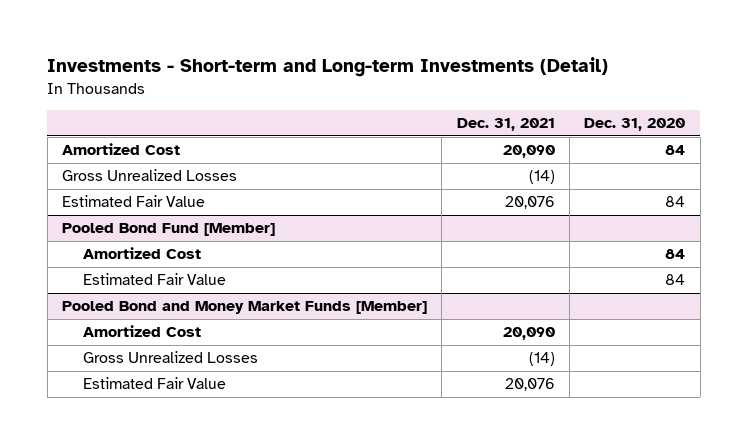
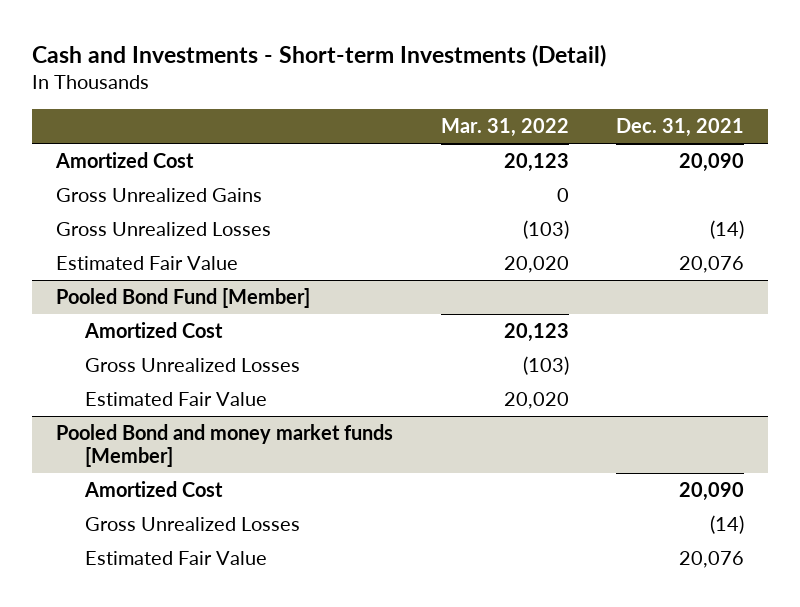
[47,57,609,78] Investments - Short-term and Long-term Investments (Detail) -> [32,43,607,67] Cash and Investments - Short-term Investments (Detail)
[584,118,686,132] Dec. 31, 2020 -> none
none -> [440,118,569,138] Mar. 31, 2022
none -> [56,188,263,203] Gross Unrealized Gains
none -> [84,358,300,373] Gross Unrealized Losses
[61,301,427,315] Pooled Bond and Money Market Funds [Member] -> [56,424,394,468] Pooled Bond and money market funds [Member]

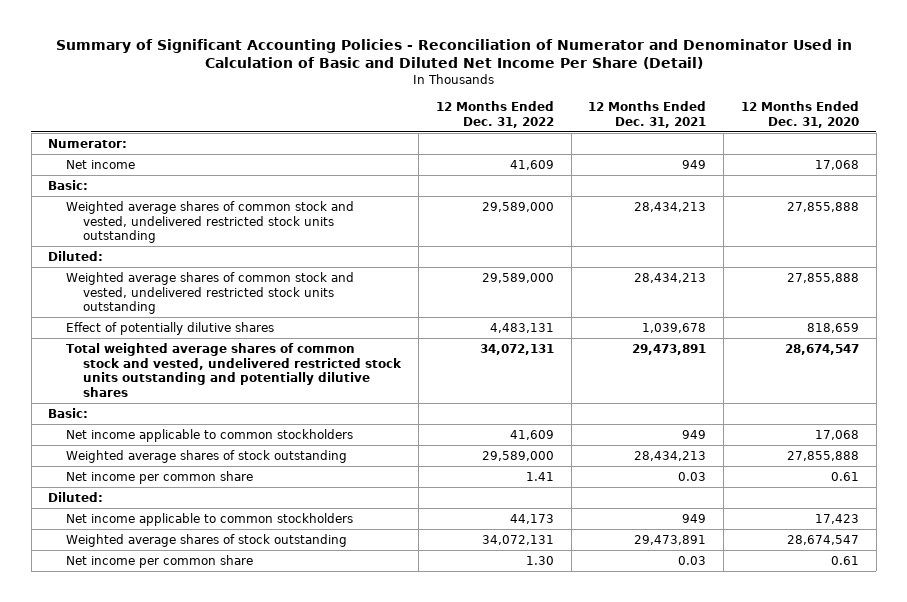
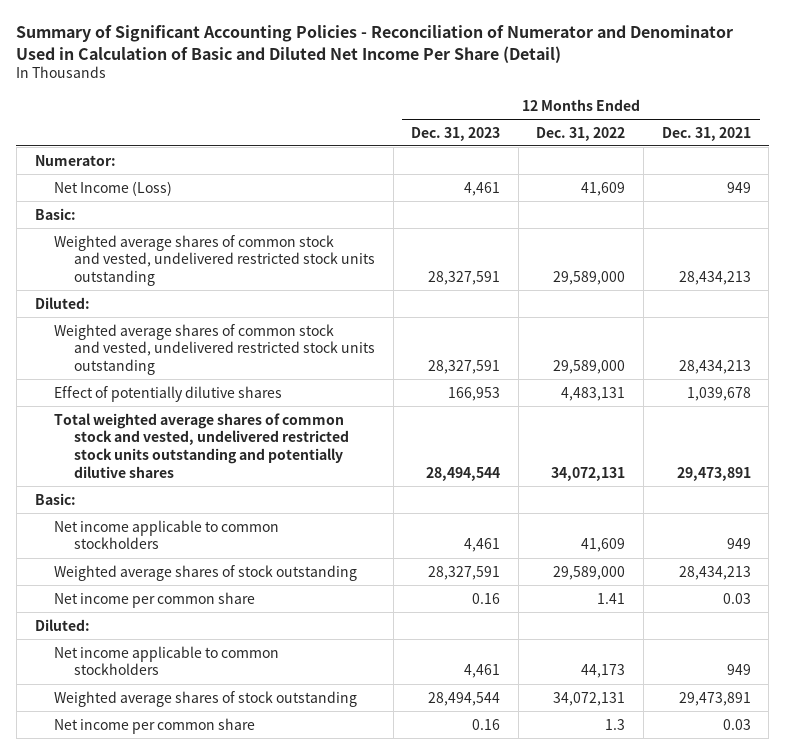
[740,101,859,128] 12 Months Ended Dec. 31, 2020 -> none
none -> [411,126,501,141] Dec. 31, 2023
[65,159,135,169] Net income -> [54,180,173,196] Net Income (Loss)
[525,555,554,565] 1.30 -> [605,718,626,730] 1.3

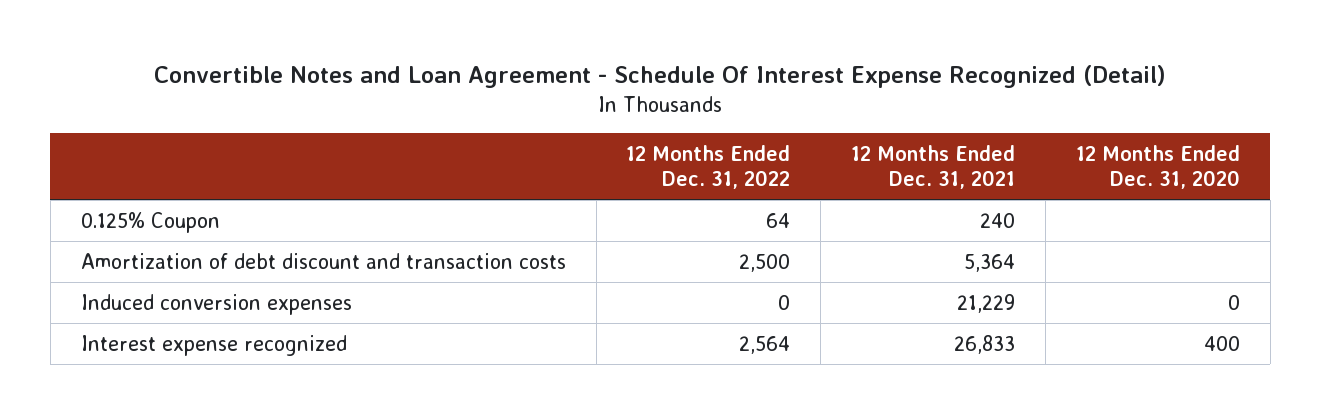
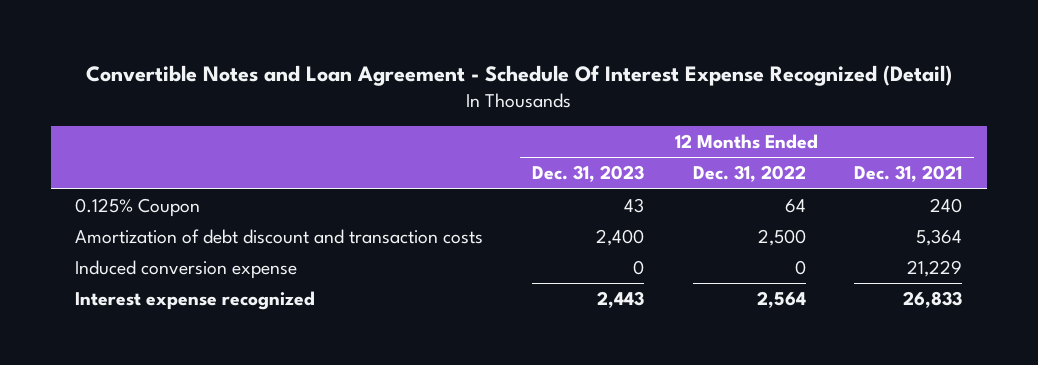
[1075,145,1240,190] 12 Months Ended Dec. 31, 2020 -> none
none -> [531,165,644,183] Dec. 31, 2023
[80,293,352,315] Induced conversion expenses -> [75,260,298,280] Induced conversion expense

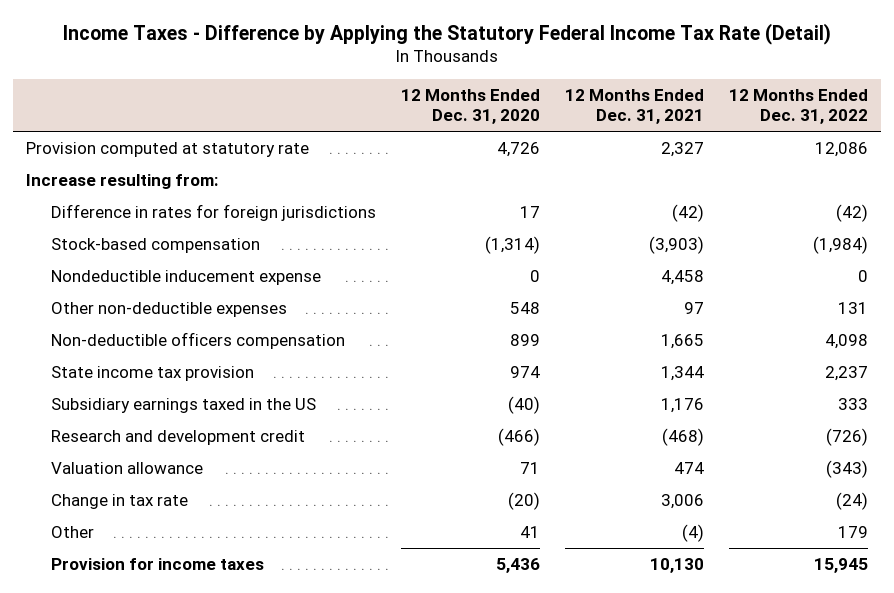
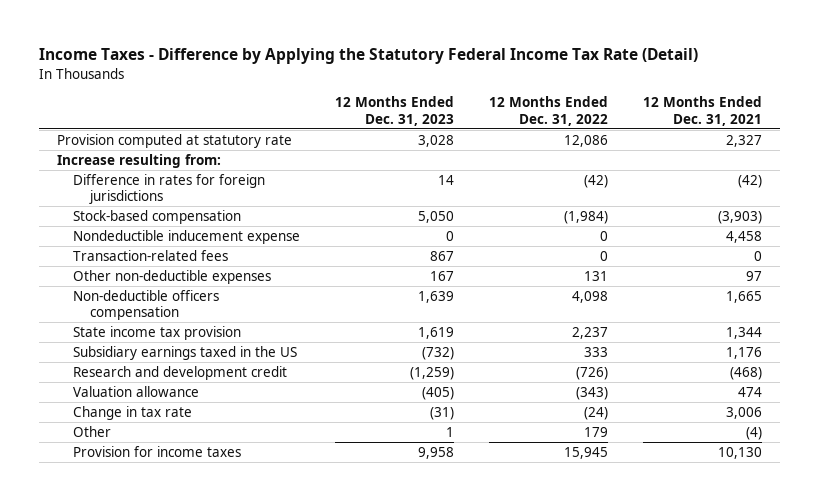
[401,88,541,125] 12 Months Ended Dec. 31, 2020 -> none
none -> [335,96,455,126] 12 Months Ended Dec. 31, 2023
none -> [73,249,229,261] Transaction-related fees

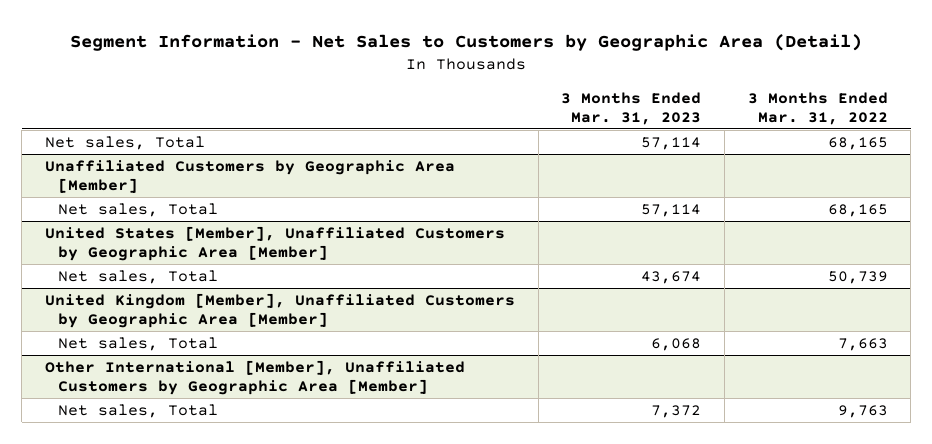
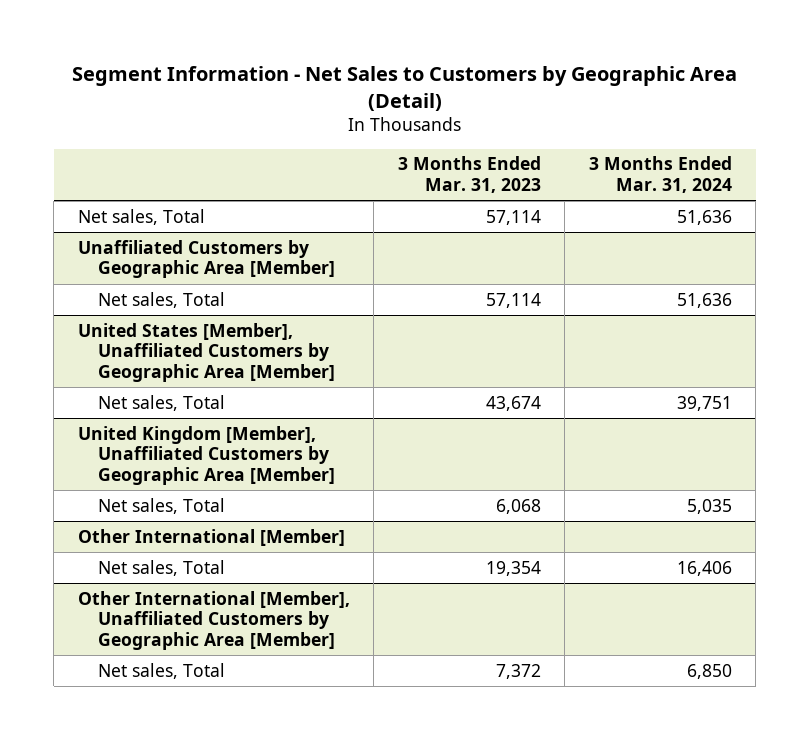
[747,91,888,125] 3 Months Ended Mar. 31, 2022 -> none
none -> [588,156,732,193] 3 Months Ended Mar. 31, 2024
none -> [77,528,345,546] Other International [Member]
none -> [98,559,226,576] Net sales, Total

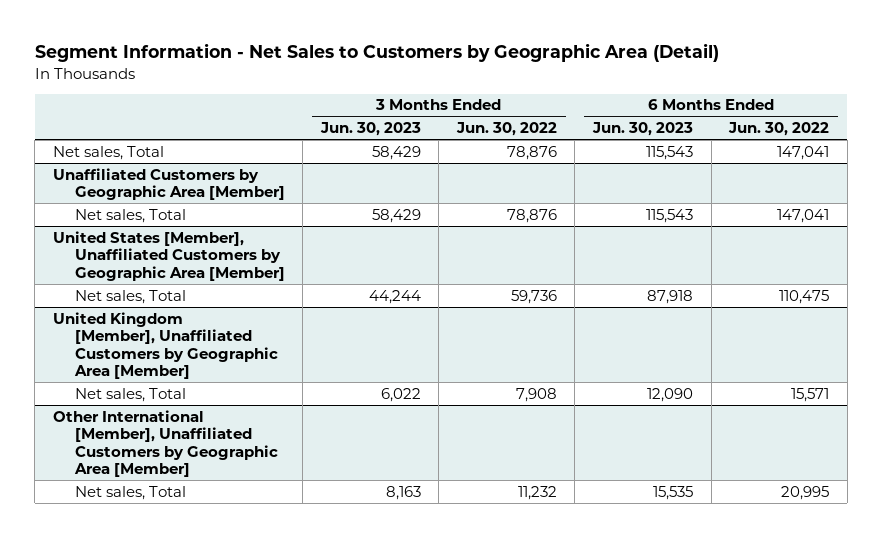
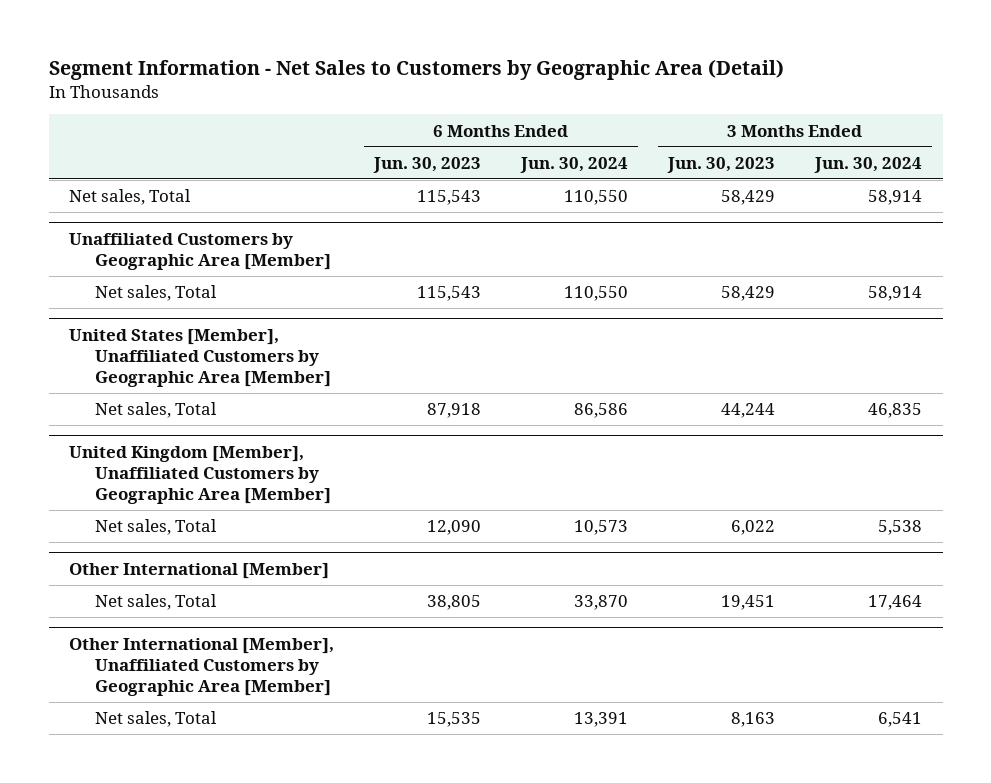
[455,121,557,136] Jun. 30, 2022 -> none
[728,121,830,136] Jun. 30, 2022 -> none
none -> [520,156,629,173] Jun. 30, 2024
none -> [814,156,923,173] Jun. 30, 2024
none -> [68,562,329,579] Other International [Member]
none -> [94,594,217,611] Net sales, Total

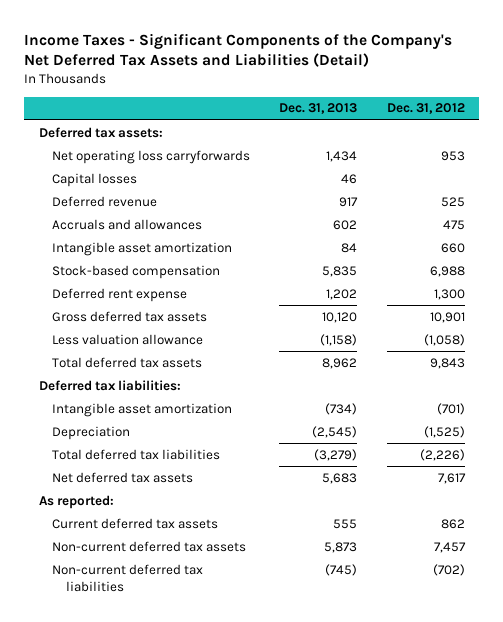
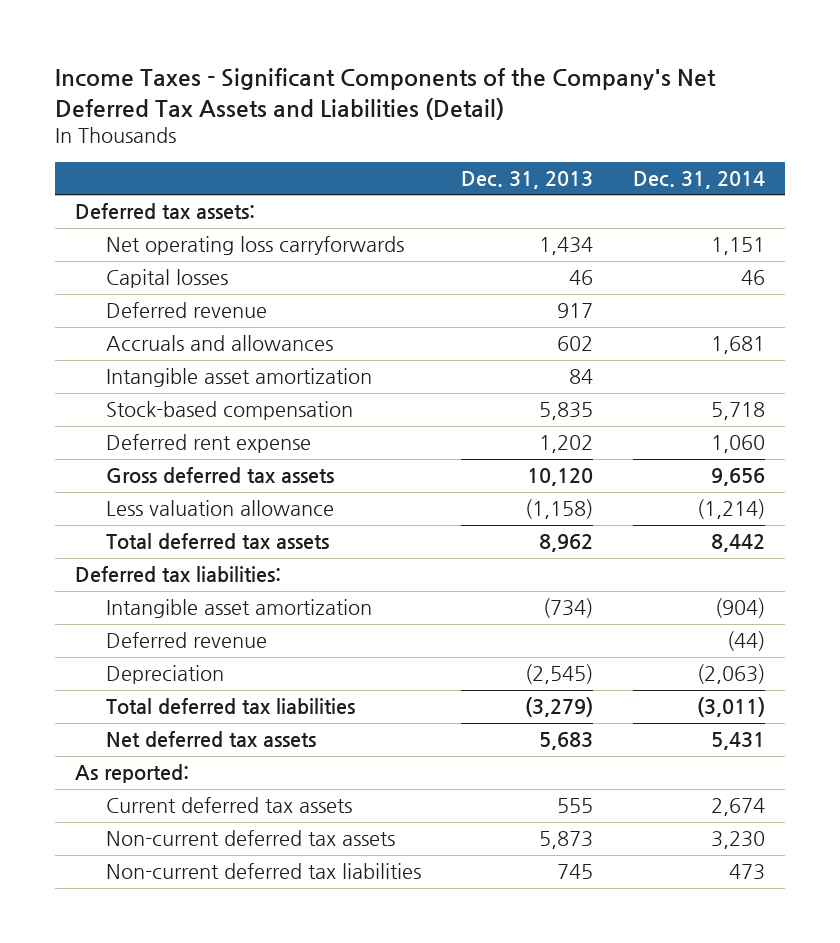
[386,103,465,115] Dec. 31, 2012 -> none
none -> [633,170,766,189] Dec. 31, 2014
none -> [106,632,268,649] Deferred revenue
[325,563,358,576] (745) -> [557,864,594,880] 745

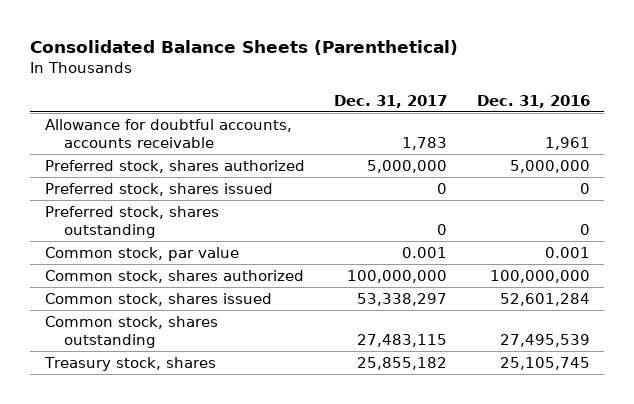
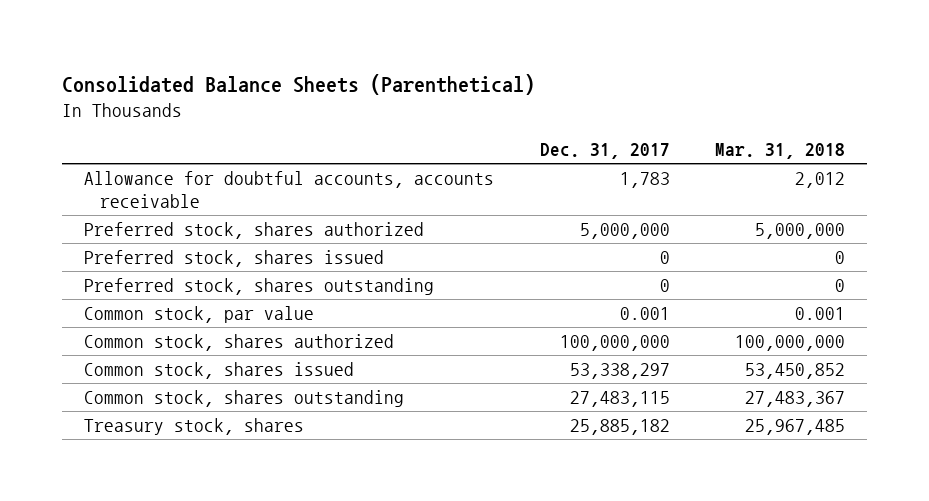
[476,94,590,108] Dec. 31, 2016 -> none
none -> [714,142,845,159] Mar. 31, 2018
[357,357,448,371] 25,855,182 -> [569,419,670,436] 25,885,182

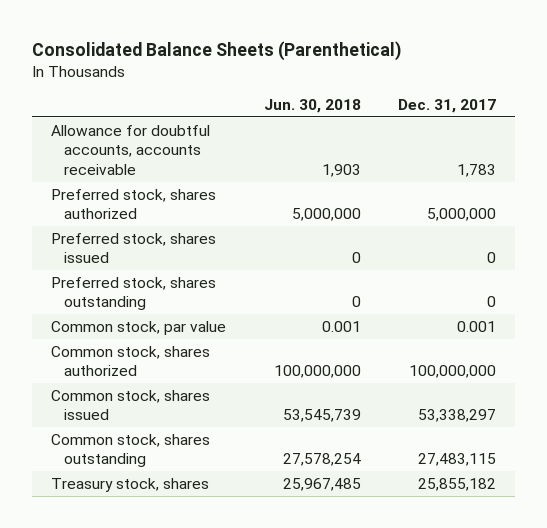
[714,142,845,159] Mar. 31, 2018 -> none
none -> [263,98,361,113] Jun. 30, 2018
[569,419,670,436] 25,885,182 -> [418,477,497,491] 25,855,182

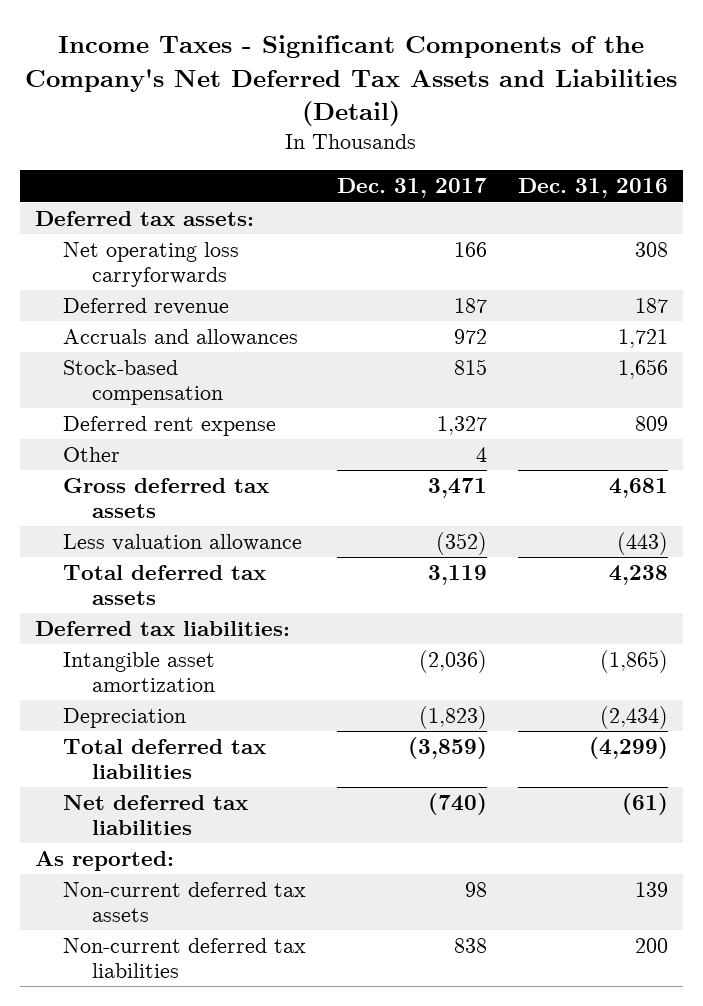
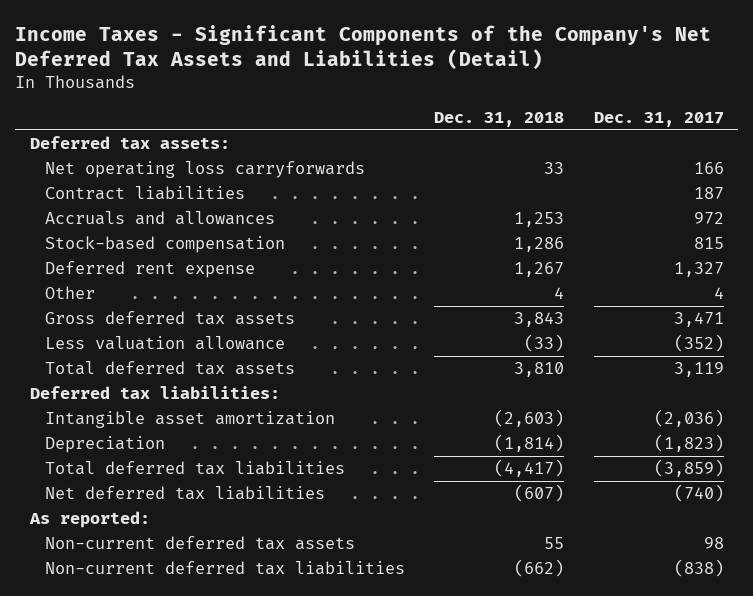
[517,178,668,199] Dec. 31, 2016 -> none
none -> [434,112,565,128] Dec. 31, 2018
[63,298,230,316] Deferred revenue -> [44,186,245,201] Contract liabilities
[454,938,488,954] 838 -> [673,559,724,578] (838)

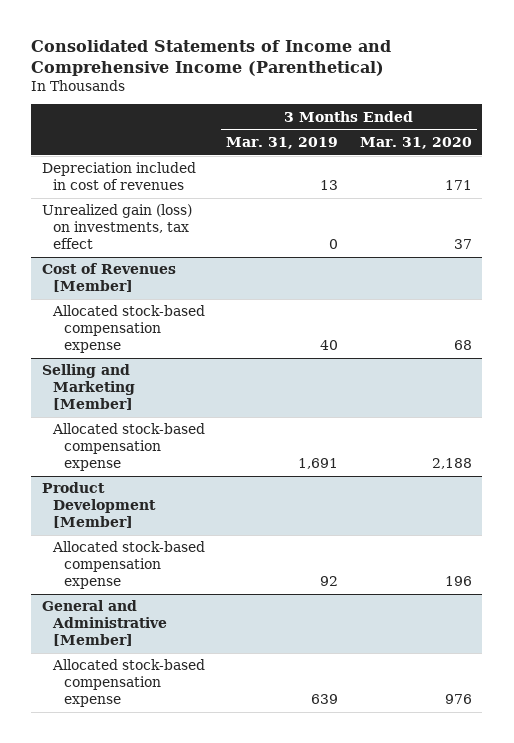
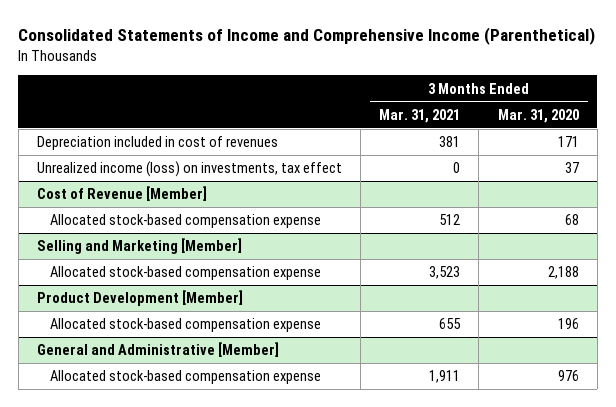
[226,136,339,149] Mar. 31, 2019 -> none
none -> [379,108,461,123] Mar. 31, 2021
[42,204,193,250] Unrealized gain (loss) on investments, tax effect -> [36,161,342,178] Unrealized income (loss) on investments, tax effect
[42,263,177,293] Cost of Revenues [Member] -> [36,186,207,202] Cost of Revenue [Member]

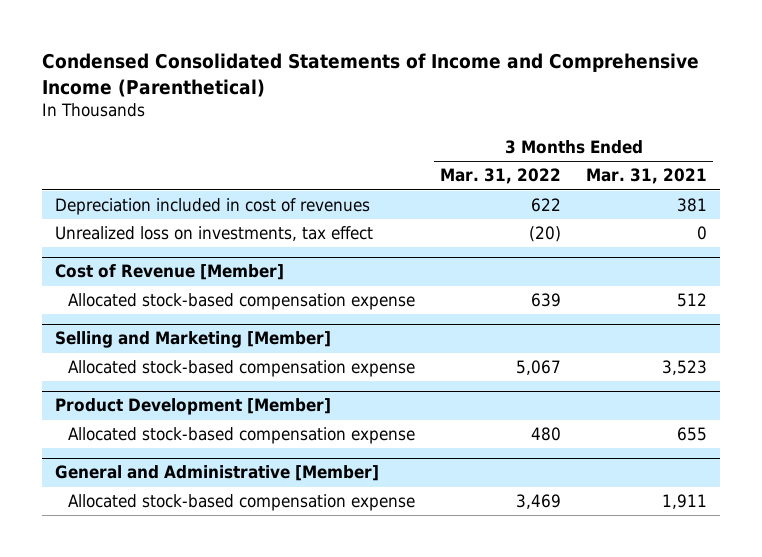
[18,26,596,45] Consolidated Statements of Income and Comprehensive Income (Parenthetical) -> [42,52,700,97] Condensed Consolidated Statements of Income and Comprehensive Income (Parenthetical)
[497,108,579,123] Mar. 31, 2020 -> none
none -> [440,168,562,185] Mar. 31, 2022
[36,161,342,178] Unrealized income (loss) on investments, tax effect -> [54,226,373,242] Unrealized loss on investments, tax effect

